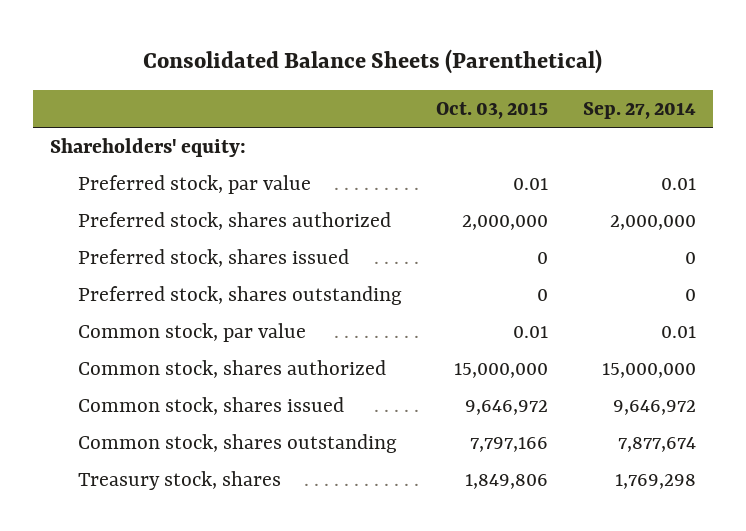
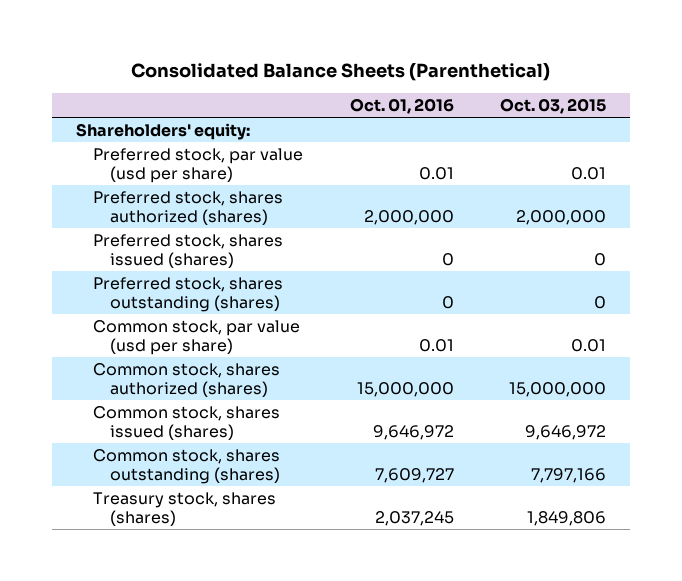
[582,102,696,120] Sep. 27, 2014 -> none
none -> [349,97,454,114] Oct. 01, 2016
[77,174,311,194] Preferred stock, par value -> [92,147,303,183] Preferred stock, par value (usd per share)
[77,211,391,230] Preferred stock, shares authorized -> [92,190,283,225] Preferred stock, shares authorized (shares)
[77,248,349,267] Preferred stock, shares issued -> [92,233,283,268] Preferred stock, shares issued (shares)
[77,285,402,305] Preferred stock, shares outstanding -> [92,276,283,312] Preferred stock, shares outstanding (shares)
[77,322,306,342] Common stock, par value -> [92,319,300,355] Common stock, par value (usd per share)
[77,359,386,378] Common stock, shares authorized -> [92,362,280,397] Common stock, shares authorized (shares)
[77,396,344,415] Common stock, shares issued -> [92,405,280,440] Common stock, shares issued (shares)
[77,433,397,453] Common stock, shares outstanding -> [92,448,280,484] Common stock, shares outstanding (shares)
[77,470,281,490] Treasury stock, shares -> [92,491,276,526] Treasury stock, shares (shares)

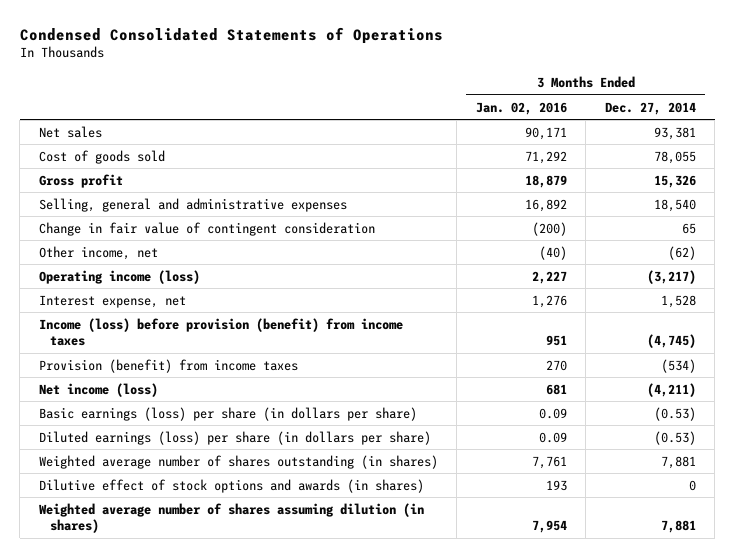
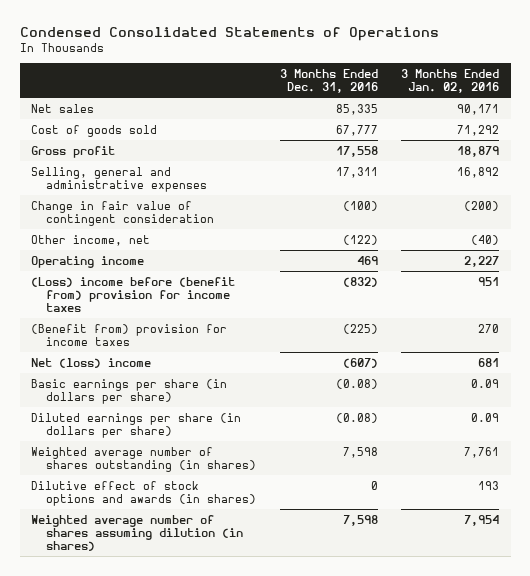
[604,101,696,115] Dec. 27, 2014 -> none
none -> [279,68,378,93] 3 Months Ended Dec. 31, 2016
[38,294,186,308] Interest expense, net -> none
[38,269,200,284] Operating income (loss) -> [31,255,145,268] Operating income
[38,317,403,347] Income (loss) before provision (benefit) from income taxes -> [31,276,236,313] (Loss) income before (benefit from) provision for income taxes
[38,358,298,373] Provision (benefit) from income taxes -> [31,323,228,346] (Benefit from) provision for income taxes
[38,382,158,397] Net income (loss) -> [31,357,152,368] Net (loss) income
[38,406,417,421] Basic earnings (loss) per share (in dollars per share) -> [31,378,228,404] Basic earnings per share (in dollars per share)
[38,430,431,445] Diluted earnings (loss) per share (in dollars per share) -> [31,412,242,438] Diluted earnings per share (in dollars per share)

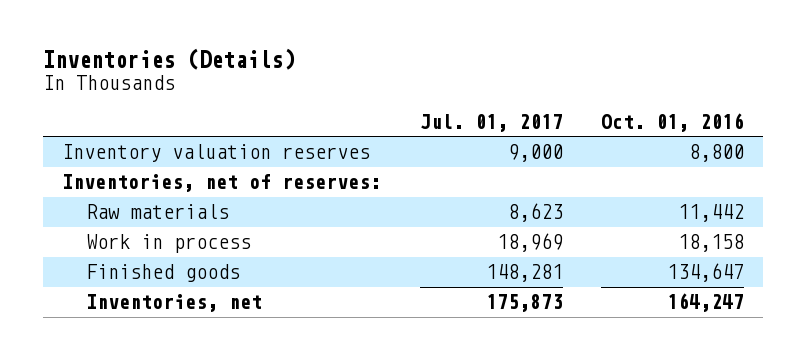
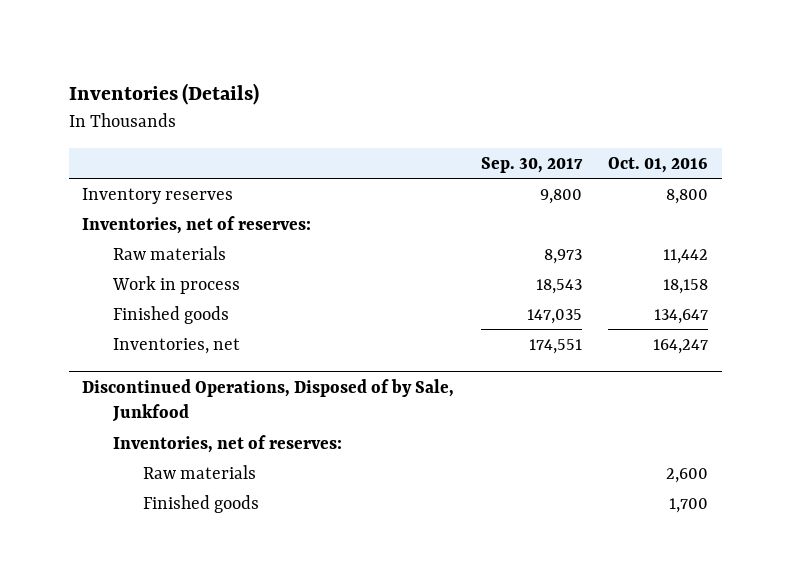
[419,114,563,133] Jul. 01, 2017 -> none
none -> [480,156,583,173] Sep. 30, 2017
[62,144,371,163] Inventory valuation reserves -> [82,187,234,204] Inventory reserves
none -> [82,378,455,423] Discontinued Operations, Disposed of by Sale, Junkfood
none -> [112,434,342,453] Inventories, net of reserves:
none -> [142,464,256,479] Raw materials
none -> [142,494,259,513] Finished goods

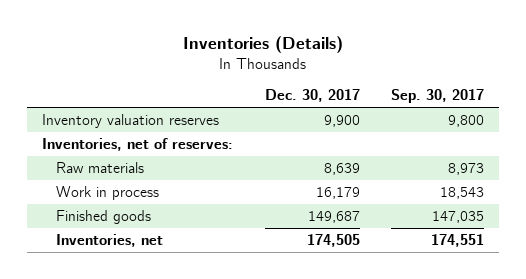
[608,156,709,173] Oct. 01, 2016 -> none
none -> [264,89,360,103] Dec. 30, 2017
[82,187,234,204] Inventory reserves -> [42,114,220,129] Inventory valuation reserves
[82,378,455,423] Discontinued Operations, Disposed of by Sale, Junkfood -> none
[112,434,342,453] Inventories, net of reserves: -> none
[142,464,256,479] Raw materials -> none
[142,494,259,513] Finished goods -> none

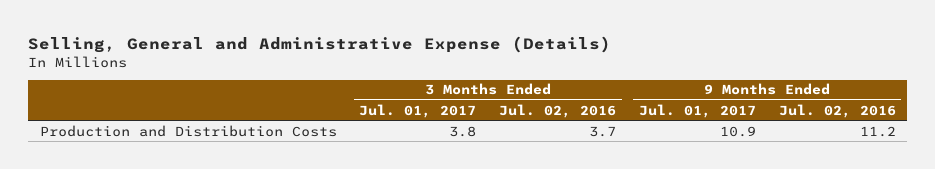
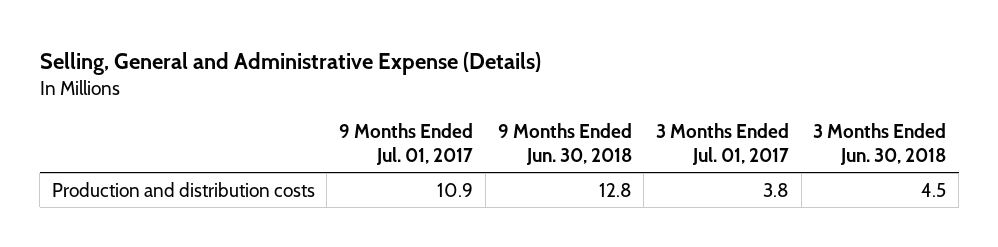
[499,103,617,118] Jul. 02, 2016 -> none
[778,103,896,118] Jul. 02, 2016 -> none
none -> [497,123,632,165] 9 Months Ended Jun. 30, 2018
none -> [813,123,947,165] 3 Months Ended Jun. 30, 2018
[39,124,337,137] Production and Distribution Costs -> [51,181,315,197] Production and distribution costs

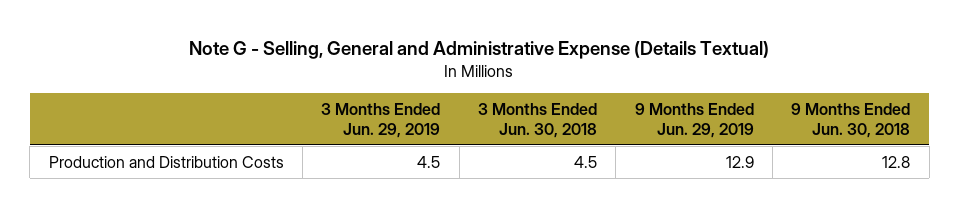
[39,52,541,76] Selling, General and Administrative Expense (Details) -> [189,40,770,59] Note G - Selling, General and Administrative Expense (Details Textual)
[339,123,474,165] 9 Months Ended Jul. 01, 2017 -> none
[655,123,789,165] 3 Months Ended Jul. 01, 2017 -> none
none -> [321,102,441,138] 3 Months Ended Jun. 29, 2019
none -> [634,102,754,138] 9 Months Ended Jun. 29, 2019
[51,181,315,197] Production and distribution costs -> [48,155,284,168] Production and Distribution Costs

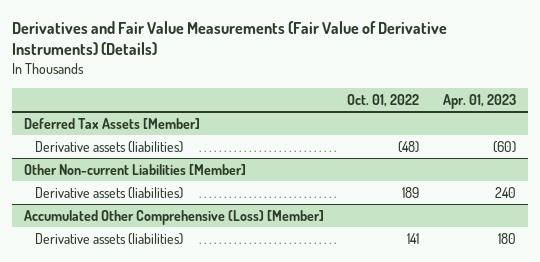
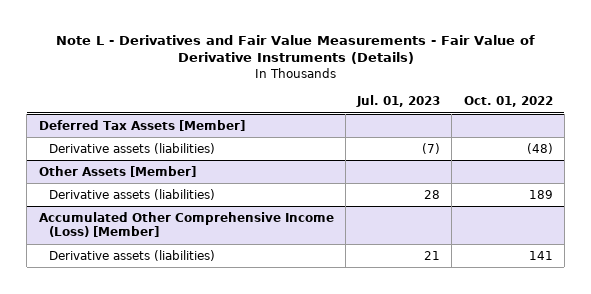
[12,20,448,56] Derivatives and Fair Value Measurements (Fair Value of Derivative Instruments) (Details) -> [55,34,535,65] Note L - Derivatives and Fair Value Measurements - Fair Value of Derivative Instruments (Details)
[442,93,516,109] Apr. 01, 2023 -> none
none -> [356,95,441,108] Jul. 01, 2023
[24,163,247,175] Other Non-current Liabilities [Member] -> none
none -> [38,165,196,177] Other Assets [Member]
[24,209,325,225] Accumulated Other Comprehensive (Loss) [Member] -> [38,211,334,238] Accumulated Other Comprehensive Income (Loss) [Member]

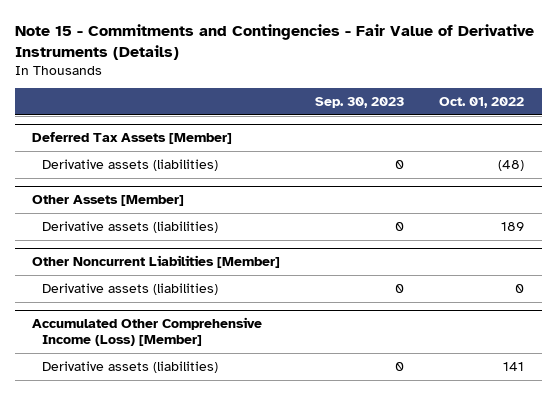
[55,34,535,65] Note L - Derivatives and Fair Value Measurements - Fair Value of Derivative Instruments (Details) -> [14,23,534,60] Note 15 - Commitments and Contingencies - Fair Value of Derivative Instruments (Details)
[356,95,441,108] Jul. 01, 2023 -> none
none -> [315,96,405,108] Sep. 30, 2023
none -> [32,254,281,268] Other Noncurrent Liabilities [Member]
none -> [42,282,219,295] Derivative assets (liabilities)

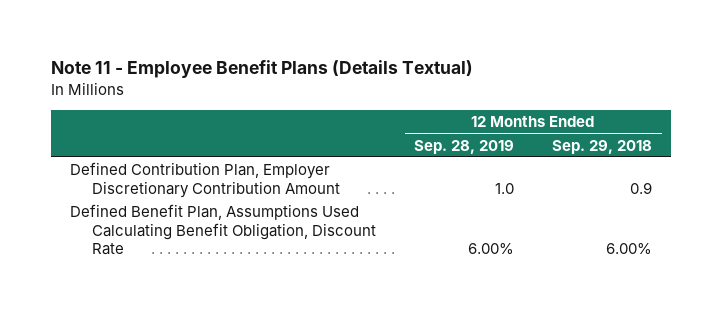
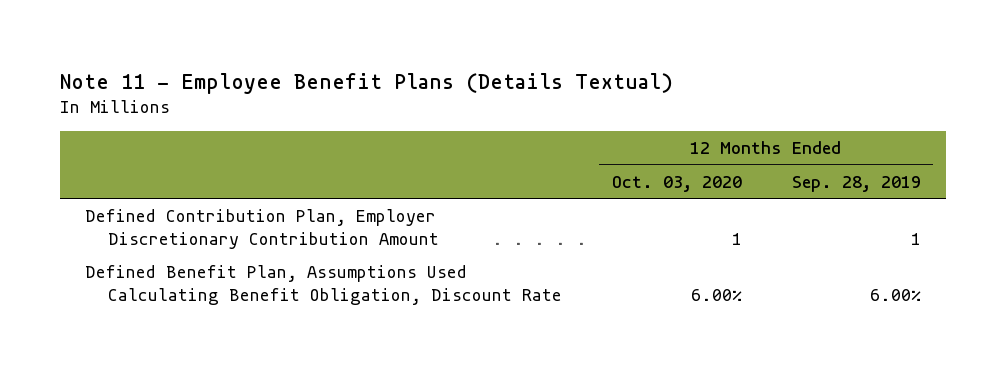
[552,139,653,154] Sep. 29, 2018 -> none
none -> [611,175,742,192] Oct. 03, 2020
[495,182,515,194] 1.0 -> [910,232,921,245] 1

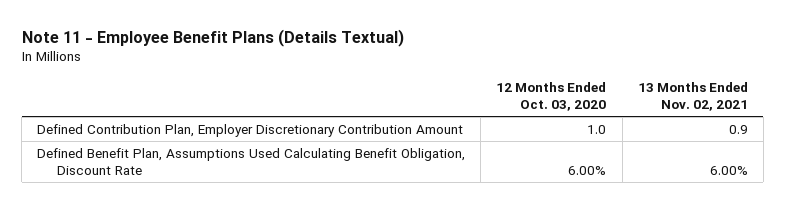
[791,175,921,192] Sep. 28, 2019 -> none
none -> [637,81,748,111] 13 Months Ended Nov. 02, 2021
[731,232,742,245] 1 -> [587,124,607,134] 1.0

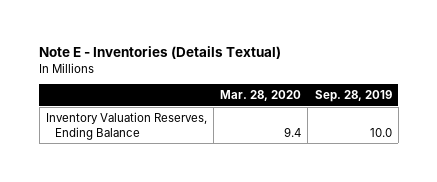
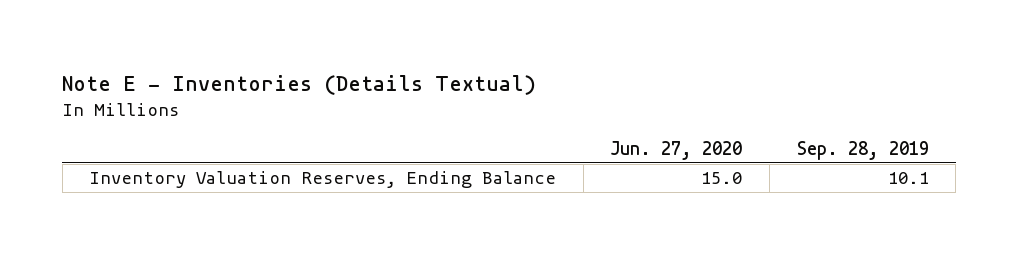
[220,90,302,102] Mar. 28, 2020 -> none
none -> [610,141,743,161] Jun. 27, 2020
[369,127,392,137] 10.0 -> [887,172,929,185] 10.1

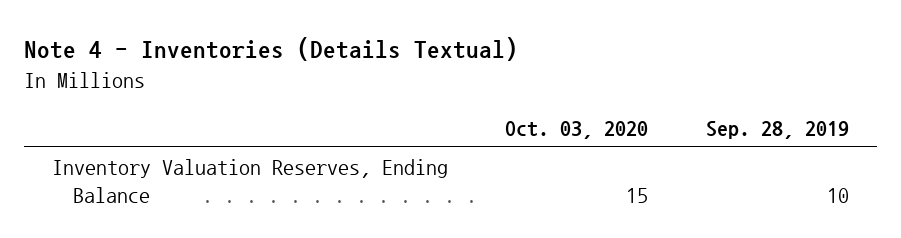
[62,75,537,96] Note E - Inventories (Details Textual) -> [23,37,518,62] Note 4 - Inventories (Details Textual)
[610,141,743,161] Jun. 27, 2020 -> none
none -> [505,120,649,139] Oct. 03, 2020
[887,172,929,185] 10.1 -> [826,188,849,204] 10

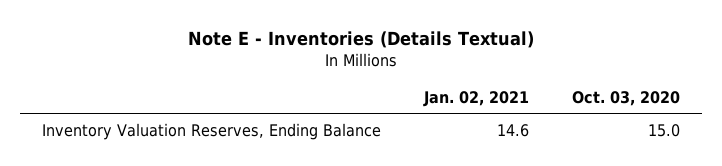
[23,37,518,62] Note 4 - Inventories (Details Textual) -> [188,30,535,48] Note E - Inventories (Details Textual)
[705,120,849,139] Sep. 28, 2019 -> none
none -> [423,90,530,107] Jan. 02, 2021
[626,188,649,204] 15 -> [648,123,681,137] 15.0

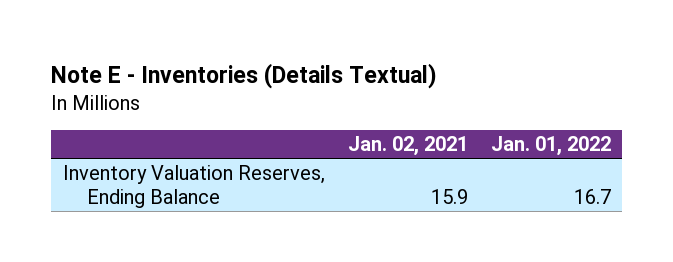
[572,90,681,106] Oct. 03, 2020 -> none
none -> [490,136,611,157] Jan. 01, 2022
[497,123,530,137] 14.6 -> [430,188,468,204] 15.9

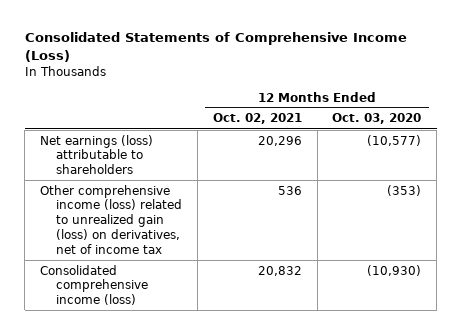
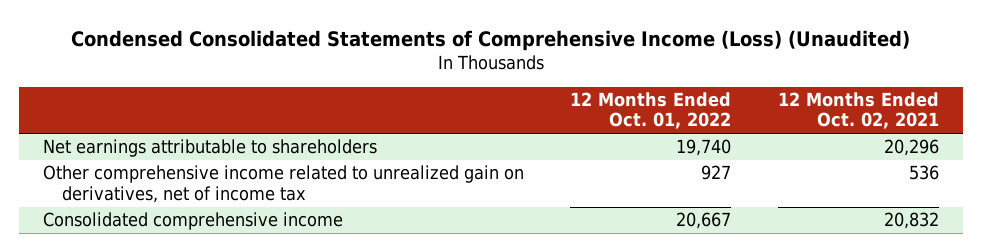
[24,32,407,63] Consolidated Statements of Comprehensive Income (Loss) -> [70,29,910,51] Condensed Consolidated Statements of Comprehensive Income (Loss) (Unaudited)
[332,113,422,125] Oct. 03, 2020 -> none
none -> [570,92,732,130] 12 Months Ended Oct. 01, 2022
[40,134,154,175] Net earnings (loss) attributable to shareholders -> [42,139,377,158] Net earnings attributable to shareholders
[40,184,183,254] Other comprehensive income (loss) related to unrealized gain (loss) on derivatives, net of income tax -> [42,165,524,203] Other comprehensive income related to unrealized gain on derivatives, net of income tax
[40,264,149,306] Consolidated comprehensive income (loss) -> [42,212,343,231] Consolidated comprehensive income

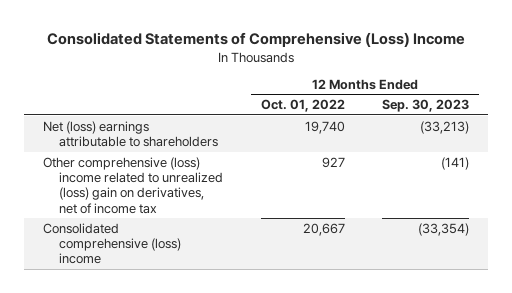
[70,29,910,51] Condensed Consolidated Statements of Comprehensive Income (Loss) (Unaudited) -> [47,32,466,48] Consolidated Statements of Comprehensive (Loss) Income
[778,92,940,130] 12 Months Ended Oct. 02, 2021 -> none
none -> [382,99,470,113] Sep. 30, 2023
[42,139,377,158] Net earnings attributable to shareholders -> [43,120,218,148] Net (loss) earnings attributable to shareholders
[42,165,524,203] Other comprehensive income related to unrealized gain on derivatives, net of income tax -> [43,156,223,214] Other comprehensive (loss) income related to unrealized (loss) gain on derivatives, net of income tax
[42,212,343,231] Consolidated comprehensive income -> [43,222,181,265] Consolidated comprehensive (loss) income

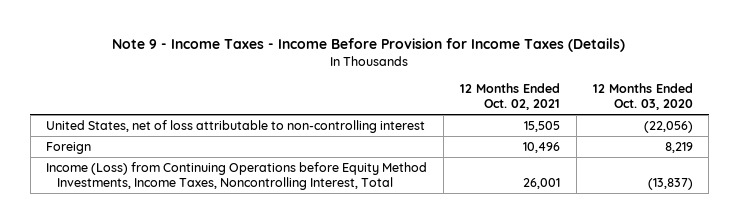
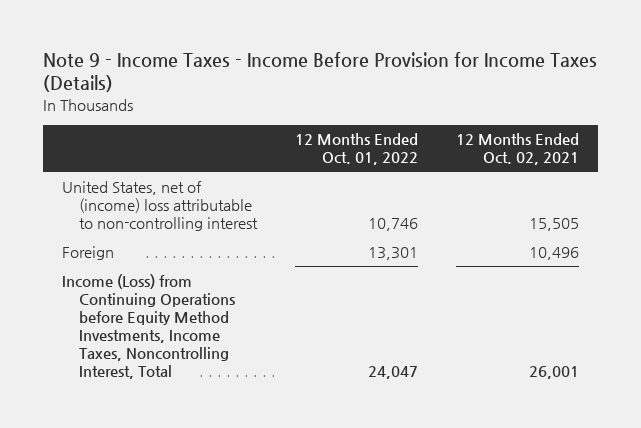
[592,83,693,111] 12 Months Ended Oct. 03, 2020 -> none
none -> [294,133,418,166] 12 Months Ended Oct. 01, 2022
[46,119,426,133] United States, net of loss attributable to non-controlling interest -> [61,180,258,231] United States, net of (income) loss attributable to non-controlling interest

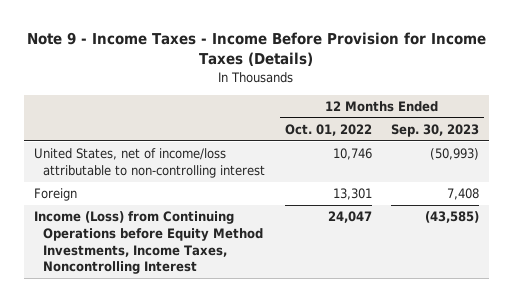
[456,133,580,166] 12 Months Ended Oct. 02, 2021 -> none
none -> [391,123,480,137] Sep. 30, 2023
[61,180,258,231] United States, net of (income) loss attributable to non-controlling interest -> [33,148,266,178] United States, net of income/loss attributable to non-controlling interest
[61,273,235,379] Income (Loss) from Continuing Operations before Equity Method Investments, Income Taxes, Noncontrolling Interest, Total -> [33,211,264,275] Income (Loss) from Continuing Operations before Equity Method Investments, Income Taxes, Noncontrolling Interest

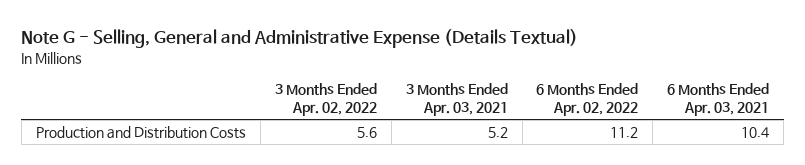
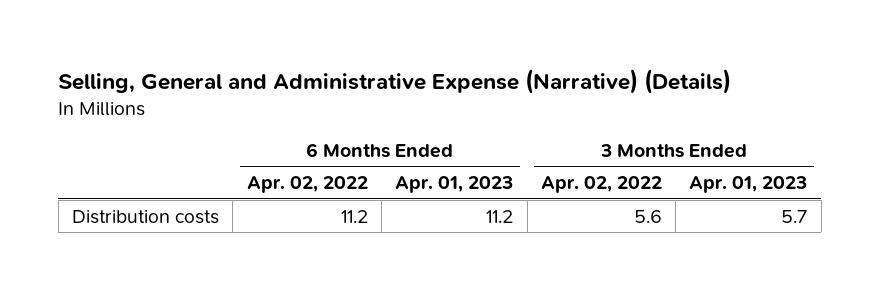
[21,29,579,49] Note G - Selling, General and Administrative Expense (Details Textual) -> [58,68,732,94] Selling, General and Administrative Expense (Narrative) (Details)
[405,83,508,117] 3 Months Ended Apr. 03, 2021 -> none
[667,83,770,117] 6 Months Ended Apr. 03, 2021 -> none
none -> [395,176,514,194] Apr. 01, 2023
none -> [689,176,808,194] Apr. 01, 2023
[35,126,246,140] Production and Distribution Costs -> [71,209,219,224] Distribution costs

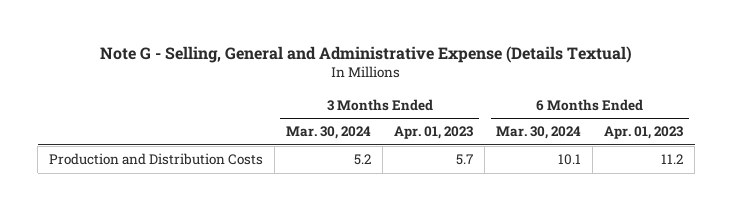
[58,68,732,94] Selling, General and Administrative Expense (Narrative) (Details) -> [100,45,633,63] Note G - Selling, General and Administrative Expense (Details Textual)
[246,176,368,194] Apr. 02, 2022 -> none
[540,176,662,194] Apr. 02, 2022 -> none
none -> [286,126,372,140] Mar. 30, 2024
none -> [496,126,582,140] Mar. 30, 2024
[71,209,219,224] Distribution costs -> [49,153,264,166] Production and Distribution Costs

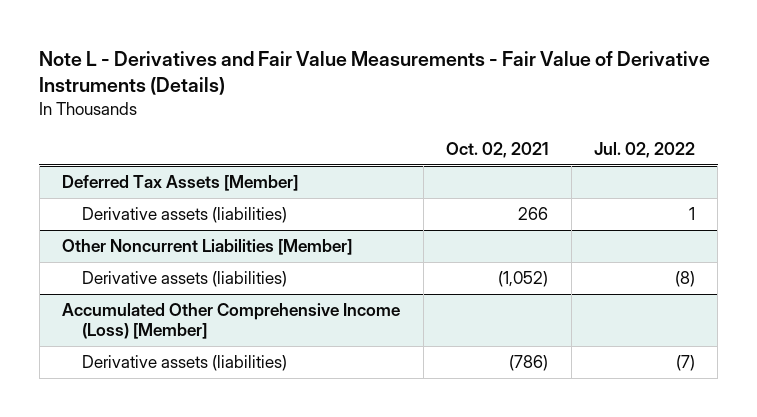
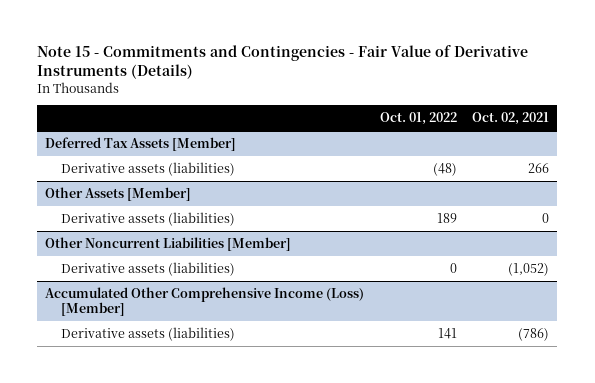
[39,50,711,96] Note L - Derivatives and Fair Value Measurements - Fair Value of Derivative Instruments (Details) -> [37,44,529,79] Note 15 - Commitments and Contingencies - Fair Value of Derivative Instruments (Details)
[593,141,695,158] Jul. 02, 2022 -> none
none -> [379,112,457,126] Oct. 01, 2022
none -> [45,187,192,202] Other Assets [Member]
none -> [61,212,236,227] Derivative assets (liabilities)

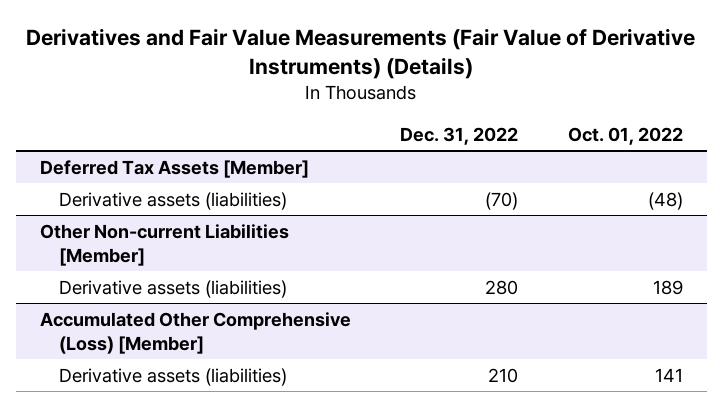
[37,44,529,79] Note 15 - Commitments and Contingencies - Fair Value of Derivative Instruments (Details) -> [26,27,696,79] Derivatives and Fair Value Measurements (Fair Value of Derivative Instruments) (Details)
[472,112,550,126] Oct. 02, 2021 -> none
none -> [400,126,519,145] Dec. 31, 2022
[45,187,192,202] Other Assets [Member] -> none
none -> [40,223,290,266] Other Non-current Liabilities [Member]
[45,237,292,252] Other Noncurrent Liabilities [Member] -> none
[61,262,236,277] Derivative assets (liabilities) -> none
[45,287,365,317] Accumulated Other Comprehensive Income (Loss) [Member] -> [40,311,352,354] Accumulated Other Comprehensive (Loss) [Member]

